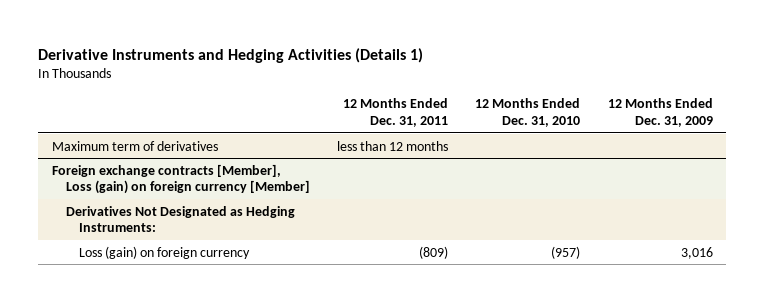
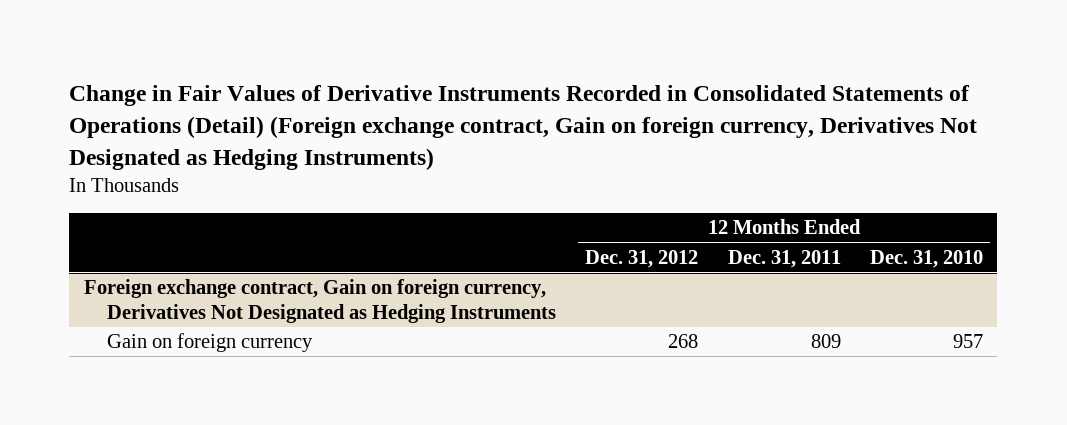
[38,47,424,63] Derivative Instruments and Hedging Activities (Details 1) -> [69,84,978,170] Change in Fair Values of Derivative Instruments Recorded in Consolidated Statements of Operations (Detail) (Foreign exchange contract, Gain on foreign currency, Derivatives Not Designated as Hedging Instruments)
[607,98,713,128] 12 Months Ended Dec. 31, 2009 -> none
none -> [585,249,699,268] Dec. 31, 2012
[51,140,218,151] Maximum term of derivatives -> none
[51,163,310,195] Foreign exchange contracts [Member], Loss (gain) on foreign currency [Member] -> none
[65,205,295,233] Derivatives Not Designated as Hedging Instruments: -> none
none -> [83,279,557,323] Foreign exchange contract, Gain on foreign currency, Derivatives Not Designated as Hedging Instruments
[79,245,251,259] Loss (gain) on foreign currency -> [107,333,314,353] Gain on foreign currency
[418,245,448,259] (809) -> [810,334,841,349] 809
[551,245,581,259] (957) -> [952,334,983,349] 957

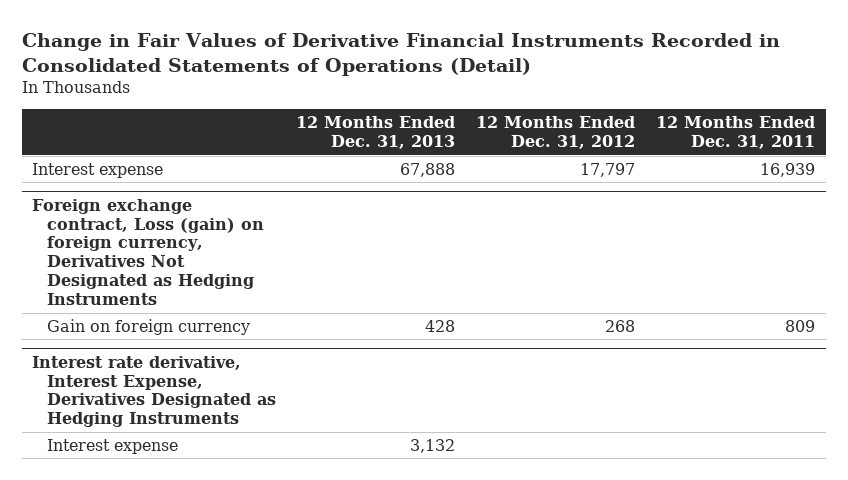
[69,84,978,170] Change in Fair Values of Derivative Instruments Recorded in Consolidated Statements of Operations (Detail) (Foreign exchange contract, Gain on foreign currency, Derivatives Not Designated as Hedging Instruments) -> [21,32,780,76] Change in Fair Values of Derivative Financial Instruments Recorded in Consolidated Statements of Operations (Detail)
[869,249,983,268] Dec. 31, 2010 -> none
none -> [296,116,456,150] 12 Months Ended Dec. 31, 2013
none -> [32,163,164,179] Interest expense
[83,279,557,323] Foreign exchange contract, Gain on foreign currency, Derivatives Not Designated as Hedging Instruments -> [32,198,264,306] Foreign exchange contract, Loss (gain) on foreign currency, Derivatives Not Designated as Hedging Instruments
none -> [32,355,276,428] Interest rate derivative, Interest Expense, Derivatives Designated as Hedging Instruments
none -> [46,439,178,455] Interest expense

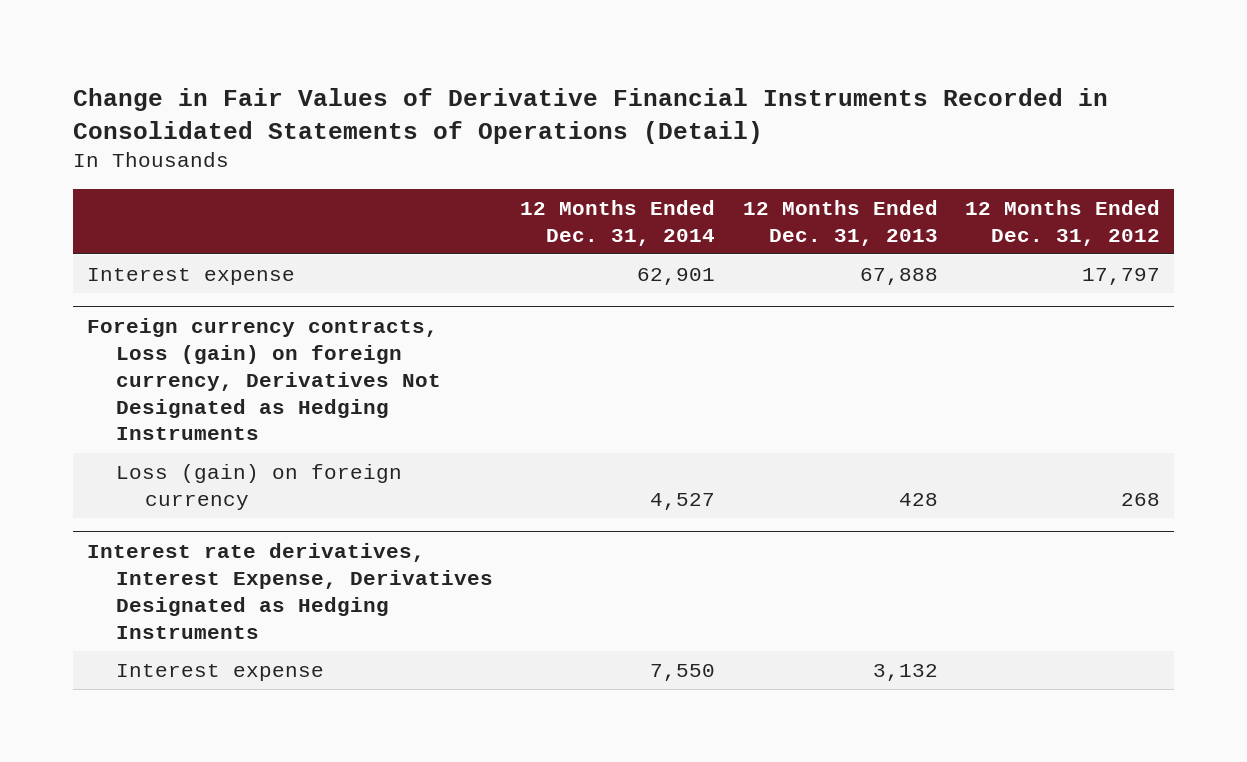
[656,116,816,150] 12 Months Ended Dec. 31, 2011 -> none
none -> [520,199,716,246] 12 Months Ended Dec. 31, 2014
[32,198,264,306] Foreign exchange contract, Loss (gain) on foreign currency, Derivatives Not Designated as Hedging Instruments -> [86,317,441,441] Foreign currency contracts, Loss (gain) on foreign currency, Derivatives Not Designated as Hedging Instruments
[46,319,250,336] Gain on foreign currency -> [115,464,402,511] Loss (gain) on foreign currency
[32,355,276,428] Interest rate derivative, Interest Expense, Derivatives Designated as Hedging Instruments -> [86,542,493,639] Interest rate derivatives, Interest Expense, Derivatives Designated as Hedging Instruments

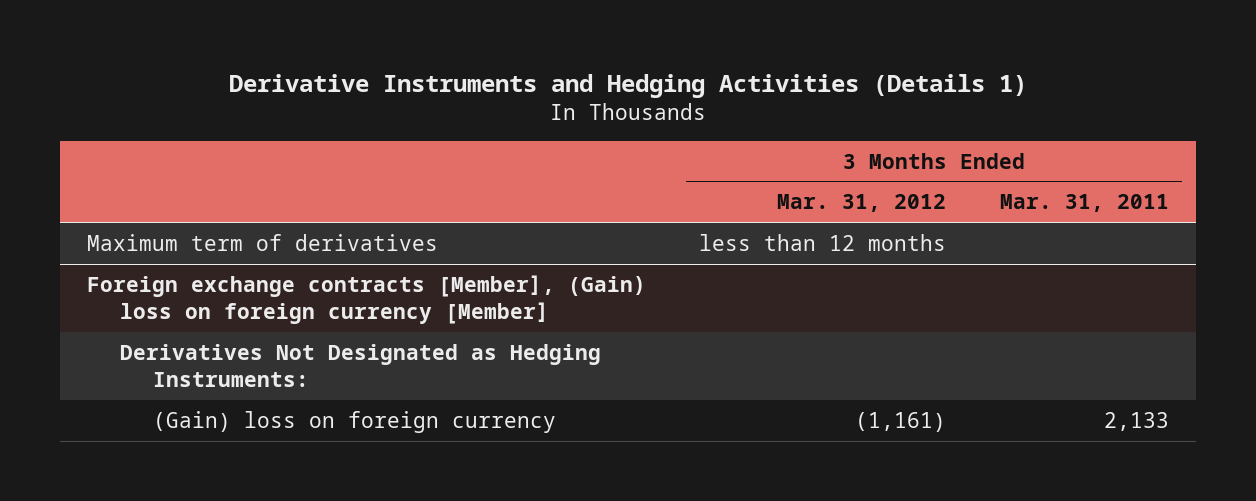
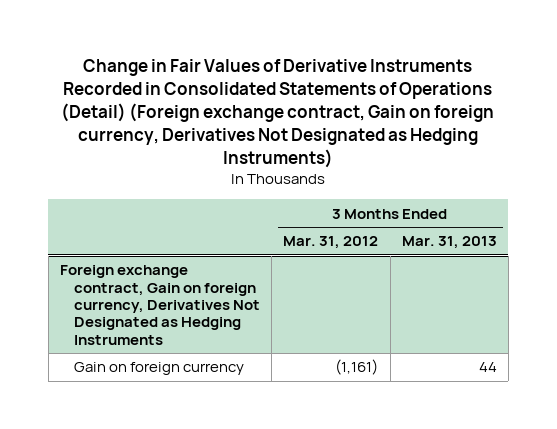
[228,73,1027,98] Derivative Instruments and Hedging Activities (Details 1) -> [61,58,495,169] Change in Fair Values of Derivative Instruments Recorded in Consolidated Statements of Operations (Detail) (Foreign exchange contract, Gain on foreign currency, Derivatives Not Designated as Hedging Instruments)
[1000,194,1170,213] Mar. 31, 2011 -> none
none -> [401,236,497,250] Mar. 31, 2013
[86,233,438,251] Maximum term of derivatives -> none
[86,274,646,324] Foreign exchange contracts [Member], (Gain) loss on foreign currency [Member] -> none
[119,343,601,387] Derivatives Not Designated as Hedging Instruments: -> none
none -> [60,265,261,345] Foreign exchange contract, Gain on foreign currency, Derivatives Not Designated as Hedging Instruments
[152,410,556,433] (Gain) loss on foreign currency -> [74,362,245,376] Gain on foreign currency

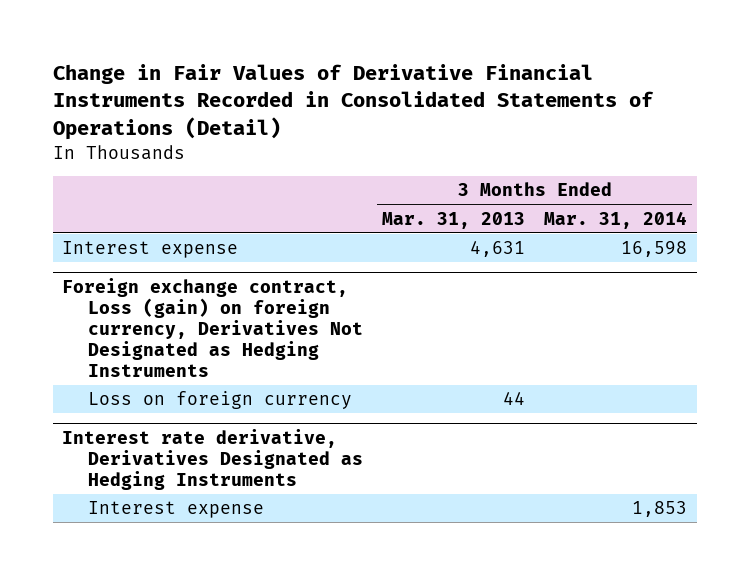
[61,58,495,169] Change in Fair Values of Derivative Instruments Recorded in Consolidated Statements of Operations (Detail) (Foreign exchange contract, Gain on foreign currency, Derivatives Not Designated as Hedging Instruments) -> [52,64,654,140] Change in Fair Values of Derivative Financial Instruments Recorded in Consolidated Statements of Operations (Detail)
[283,236,379,250] Mar. 31, 2012 -> none
none -> [544,210,688,229] Mar. 31, 2014
none -> [62,241,239,259] Interest expense
[60,265,261,345] Foreign exchange contract, Gain on foreign currency, Derivatives Not Designated as Hedging Instruments -> [62,277,364,378] Foreign exchange contract, Loss (gain) on foreign currency, Derivatives Not Designated as Hedging Instruments
[74,362,245,376] Gain on foreign currency -> [88,391,353,410] Loss on foreign currency
none -> [62,428,364,491] Interest rate derivative, Derivatives Designated as Hedging Instruments
none -> [88,501,265,519] Interest expense

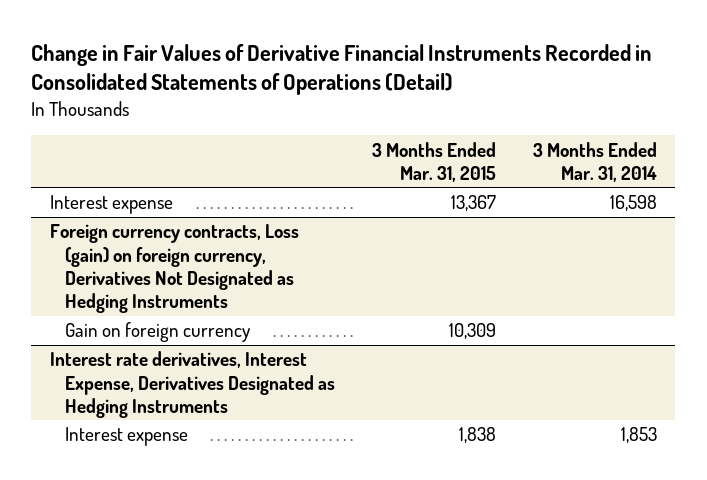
[382,211,526,229] Mar. 31, 2013 -> none
none -> [371,141,496,182] 3 Months Ended Mar. 31, 2015
[62,277,364,378] Foreign exchange contract, Loss (gain) on foreign currency, Derivatives Not Designated as Hedging Instruments -> [49,224,299,314] Foreign currency contracts, Loss (gain) on foreign currency, Derivatives Not Designated as Hedging Instruments
[88,391,353,410] Loss on foreign currency -> [64,322,251,343] Gain on foreign currency
[62,428,364,491] Interest rate derivative, Derivatives Designated as Hedging Instruments -> [49,351,335,418] Interest rate derivatives, Interest Expense, Derivatives Designated as Hedging Instruments

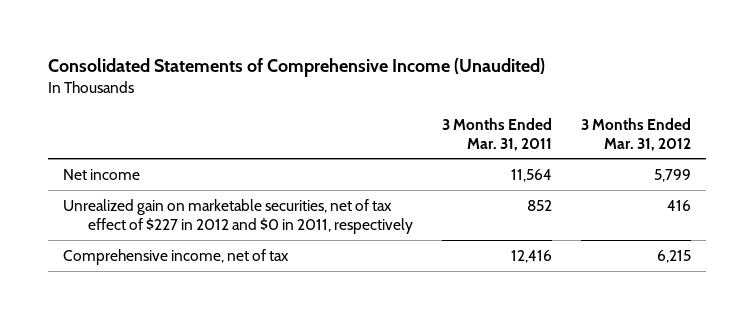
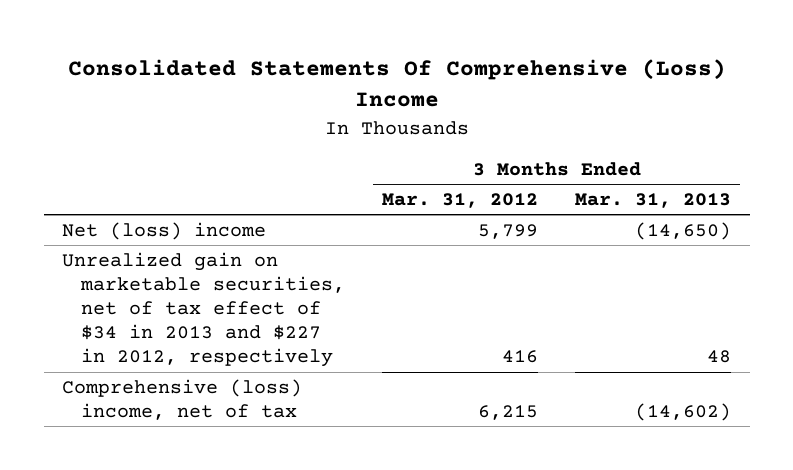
[48,58,546,78] Consolidated Statements of Comprehensive Income (Unaudited) -> [67,59,726,108] Consolidated Statements Of Comprehensive (Loss) Income
[441,117,552,151] 3 Months Ended Mar. 31, 2011 -> none
none -> [575,193,732,209] Mar. 31, 2013
[62,168,140,180] Net income -> [62,221,267,240] Net (loss) income
[62,198,413,234] Unrealized gain on marketable securities, net of tax effect of $227 in 2012 and $0 in 2011, respectively -> [62,251,346,368] Unrealized gain on marketable securities, net of tax effect of $34 in 2013 and $227 in 2012, respectively
[62,248,289,265] Comprehensive income, net of tax -> [62,378,303,421] Comprehensive (loss) income, net of tax

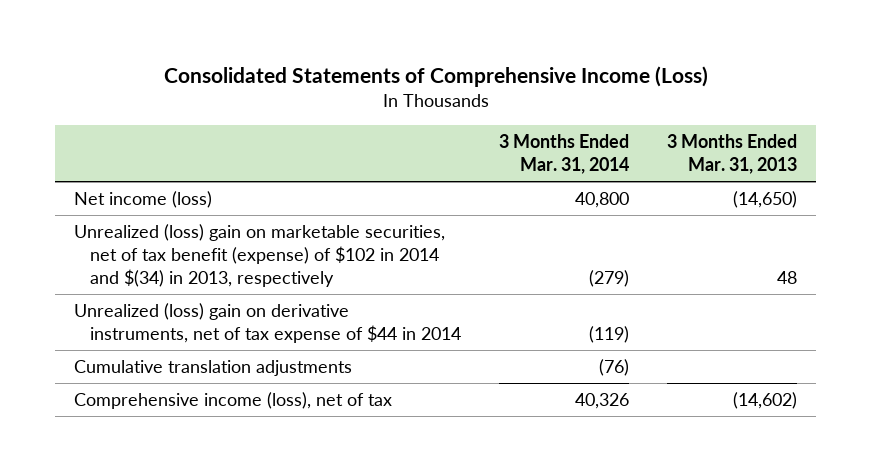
[67,59,726,108] Consolidated Statements Of Comprehensive (Loss) Income -> [163,66,708,88] Consolidated Statements of Comprehensive Income (Loss)
[382,193,539,209] Mar. 31, 2012 -> none
none -> [499,134,630,174] 3 Months Ended Mar. 31, 2014
[62,221,267,240] Net (loss) income -> [74,191,213,209] Net income (loss)
[62,251,346,368] Unrealized gain on marketable securities, net of tax effect of $34 in 2013 and $227 in 2012, respectively -> [74,224,446,288] Unrealized (loss) gain on marketable securities, net of tax benefit (expense) of $102 in 2014 and $(34) in 2013, respectively
none -> [74,303,462,344] Unrealized (loss) gain on derivative instruments, net of tax expense of $44 in 2014
none -> [74,360,353,377] Cumulative translation adjustments
[62,378,303,421] Comprehensive (loss) income, net of tax -> [74,392,393,410] Comprehensive income (loss), net of tax

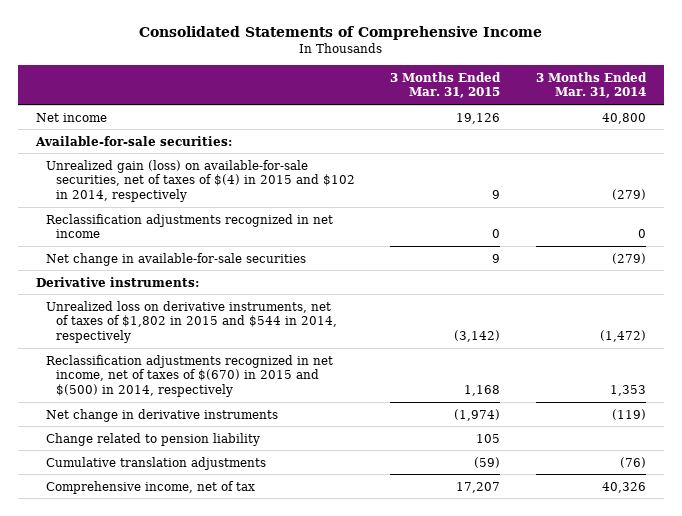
[163,66,708,88] Consolidated Statements of Comprehensive Income (Loss) -> [138,25,542,40] Consolidated Statements of Comprehensive Income
[667,134,798,174] 3 Months Ended Mar. 31, 2013 -> none
none -> [390,71,502,99] 3 Months Ended Mar. 31, 2015
[74,191,213,209] Net income (loss) -> [35,112,107,122] Net income
none -> [34,135,232,146] Available-for-sale securities:
[74,224,446,288] Unrealized (loss) gain on marketable securities, net of tax benefit (expense) of $102 in 2014 and $(34) in 2013, respectively -> [45,159,355,202] Unrealized gain (loss) on available-for-sale securities, net of taxes of $(4) in 2015 and $102 in 2014, respectively
none -> [45,213,333,239] Reclassification adjustments recognized in net income
none -> [45,252,306,266] Net change in available-for-sale securities
none -> [35,276,199,287] Derivative instruments:
[74,303,462,344] Unrealized (loss) gain on derivative instruments, net of tax expense of $44 in 2014 -> [45,300,337,343] Unrealized loss on derivative instruments, net of taxes of $1,802 in 2015 and $544 in 2014, respectively
[589,326,630,344] (119) -> [600,329,647,342] (1,472)
none -> [45,354,333,397] Reclassification adjustments recognized in net income, net of taxes of $(670) in 2015 and $(500) in 2014, respectively
none -> [45,408,278,422] Net change in derivative instruments
none -> [45,432,260,446] Change related to pension liability
[74,392,393,410] Comprehensive income (loss), net of tax -> [45,480,255,494] Comprehensive income, net of tax

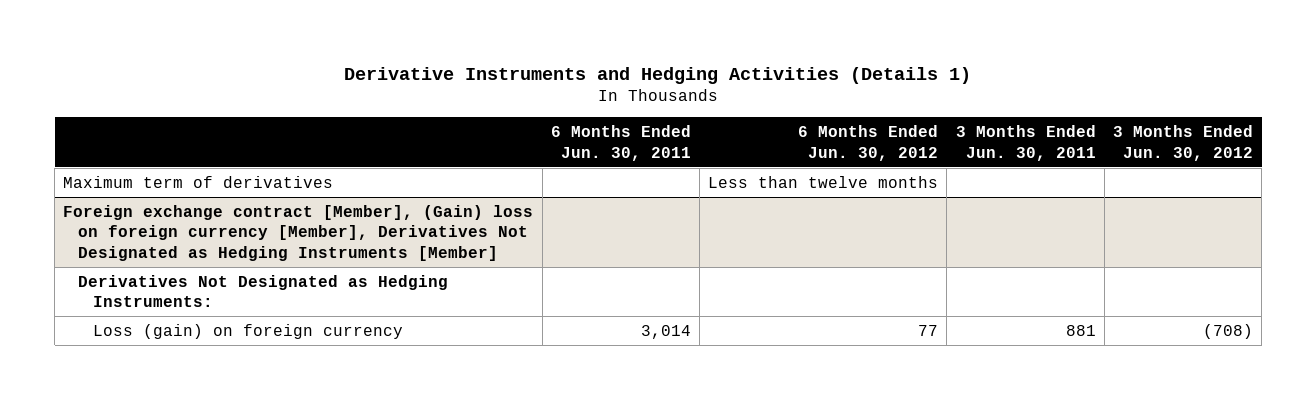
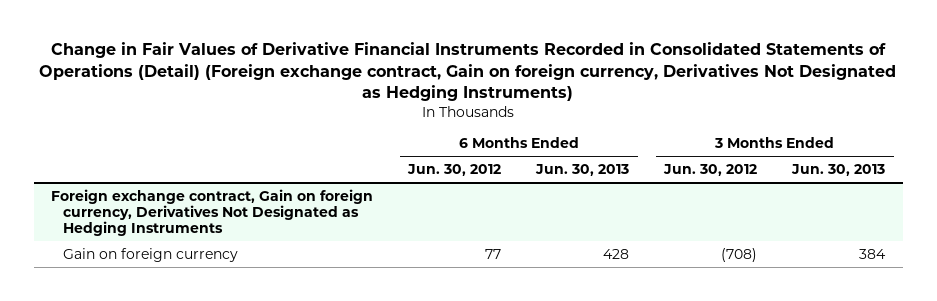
[344,66,972,84] Derivative Instruments and Hedging Activities (Details 1) -> [39,42,897,102] Change in Fair Values of Derivative Financial Instruments Recorded in Consolidated Statements of Operations (Detail) (Foreign exchange contract, Gain on foreign currency, Derivatives Not Designated as Hedging Instruments)
[550,125,691,161] 6 Months Ended Jun. 30, 2011 -> none
[955,125,1096,161] 3 Months Ended Jun. 30, 2011 -> none
none -> [535,164,630,177] Jun. 30, 2013
none -> [791,164,886,177] Jun. 30, 2013
[63,175,334,188] Maximum term of derivatives -> none
[78,274,449,308] Derivatives Not Designated as Hedging Instruments: -> none
[63,204,534,261] Foreign exchange contract [Member], (Gain) loss on foreign currency [Member], Derivatives Not Designated as Hedging Instruments [Member] -> [51,188,374,236] Foreign exchange contract, Gain on foreign currency, Derivatives Not Designated as Hedging Instruments
[93,323,404,339] Loss (gain) on foreign currency -> [62,247,238,262] Gain on foreign currency

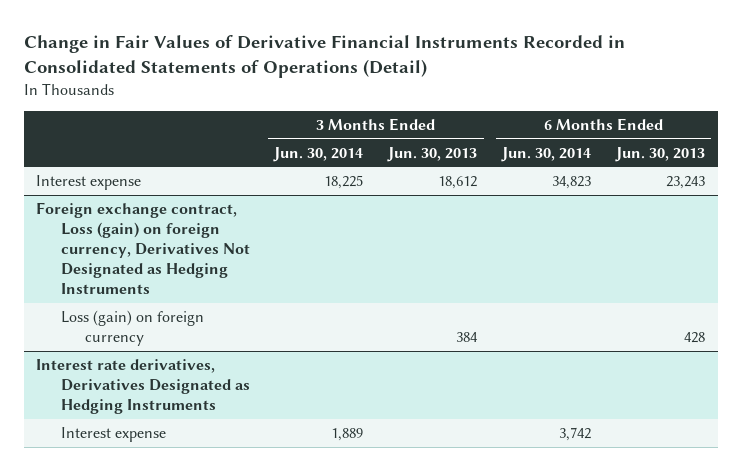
[39,42,897,102] Change in Fair Values of Derivative Financial Instruments Recorded in Consolidated Statements of Operations (Detail) (Foreign exchange contract, Gain on foreign currency, Derivatives Not Designated as Hedging Instruments) -> [23,35,625,79] Change in Fair Values of Derivative Financial Instruments Recorded in Consolidated Statements of Operations (Detail)
[407,164,502,177] Jun. 30, 2012 -> none
[663,164,758,177] Jun. 30, 2012 -> none
none -> [273,146,364,162] Jun. 30, 2014
none -> [501,146,592,162] Jun. 30, 2014
none -> [35,175,141,191] Interest expense
[51,188,374,236] Foreign exchange contract, Gain on foreign currency, Derivatives Not Designated as Hedging Instruments -> [35,202,250,295] Foreign exchange contract, Loss (gain) on foreign currency, Derivatives Not Designated as Hedging Instruments
[62,247,238,262] Gain on foreign currency -> [60,310,204,347] Loss (gain) on foreign currency
none -> [35,359,250,415] Interest rate derivatives, Derivatives Designated as Hedging Instruments
none -> [60,427,166,443] Interest expense

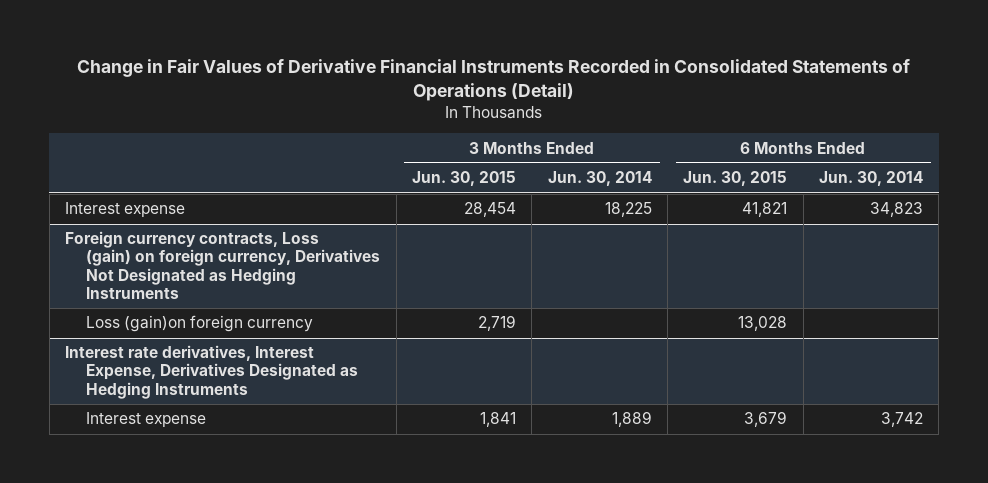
[387,146,478,162] Jun. 30, 2013 -> none
[615,146,706,162] Jun. 30, 2013 -> none
none -> [412,171,517,187] Jun. 30, 2015
none -> [683,171,788,187] Jun. 30, 2015
[35,202,250,295] Foreign exchange contract, Loss (gain) on foreign currency, Derivatives Not Designated as Hedging Instruments -> [65,231,381,299] Foreign currency contracts, Loss (gain) on foreign currency, Derivatives Not Designated as Hedging Instruments
[60,310,204,347] Loss (gain) on foreign currency -> [86,315,314,333] Loss (gain)on foreign currency
[35,359,250,415] Interest rate derivatives, Derivatives Designated as Hedging Instruments -> [65,345,359,399] Interest rate derivatives, Interest Expense, Derivatives Designated as Hedging Instruments

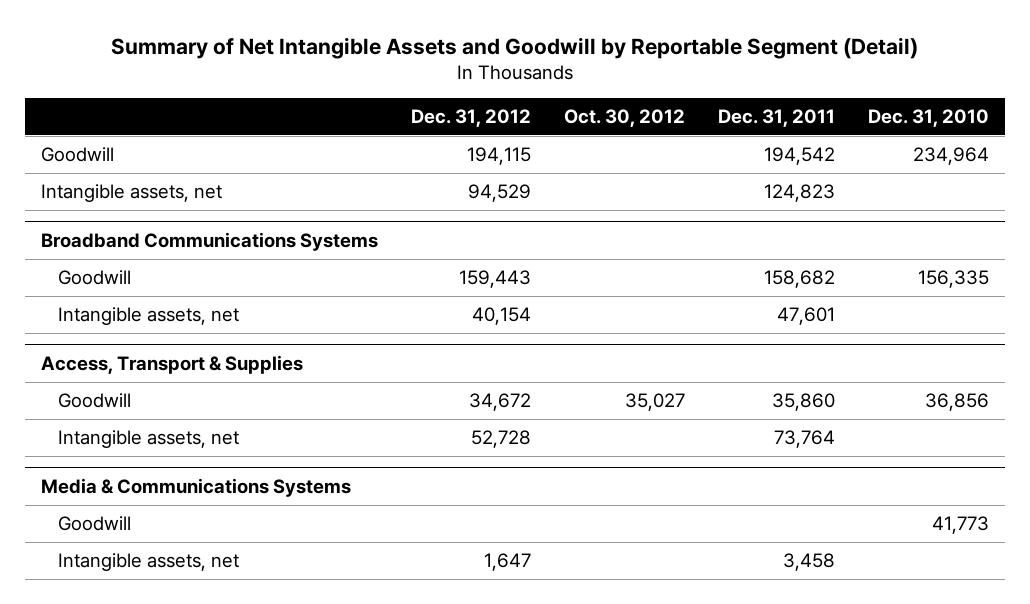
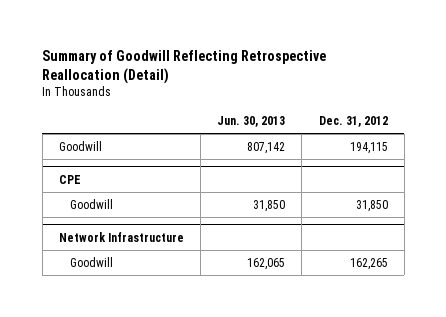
[110,36,918,59] Summary of Net Intangible Assets and Goodwill by Reportable Segment (Detail) -> [42,49,327,84] Summary of Goodwill Reflecting Retrospective Reallocation (Detail)
[563,109,685,128] Oct. 30, 2012 -> none
[717,109,835,128] Dec. 31, 2011 -> none
[867,109,989,128] Dec. 31, 2010 -> none
none -> [217,116,286,128] Jun. 30, 2013
[41,184,223,203] Intangible assets, net -> none
[41,232,379,252] Broadband Communications Systems -> none
[58,307,240,326] Intangible assets, net -> none
[41,355,304,375] Access, Transport & Supplies -> none
[58,430,240,449] Intangible assets, net -> none
[41,478,352,498] Media & Communications Systems -> none
[58,516,132,532] Goodwill -> none
[58,553,240,572] Intangible assets, net -> none
none -> [58,174,81,184] CPE
[458,270,531,289] 159,443 -> [355,199,388,212] 31,850
none -> [58,231,184,242] Network Infrastructure
[468,393,531,412] 34,672 -> [349,257,388,270] 162,265

